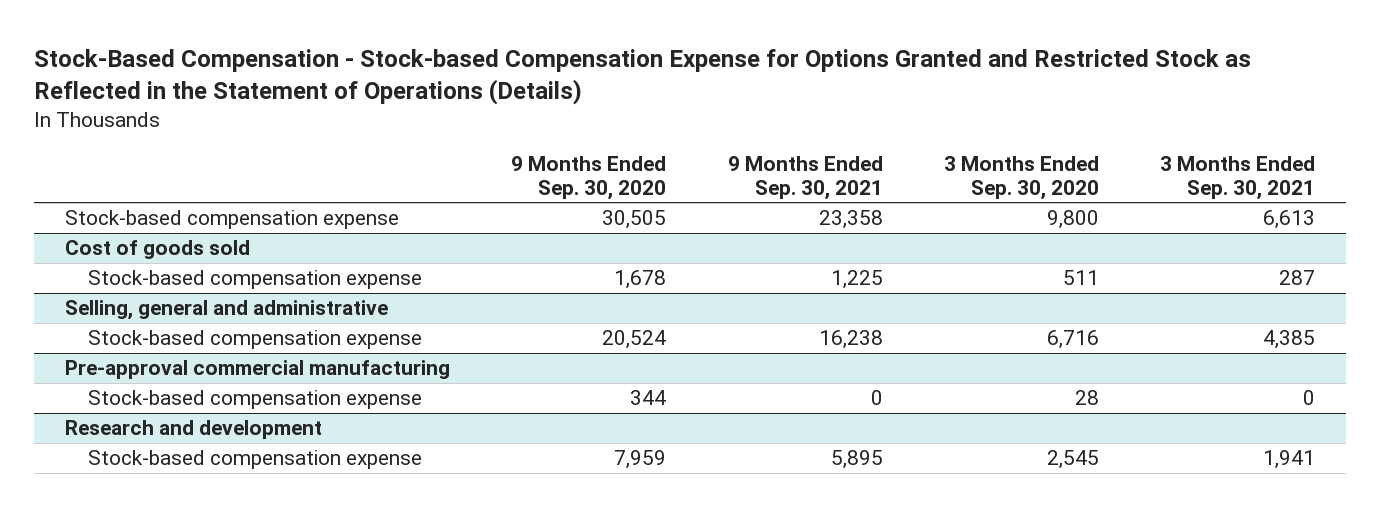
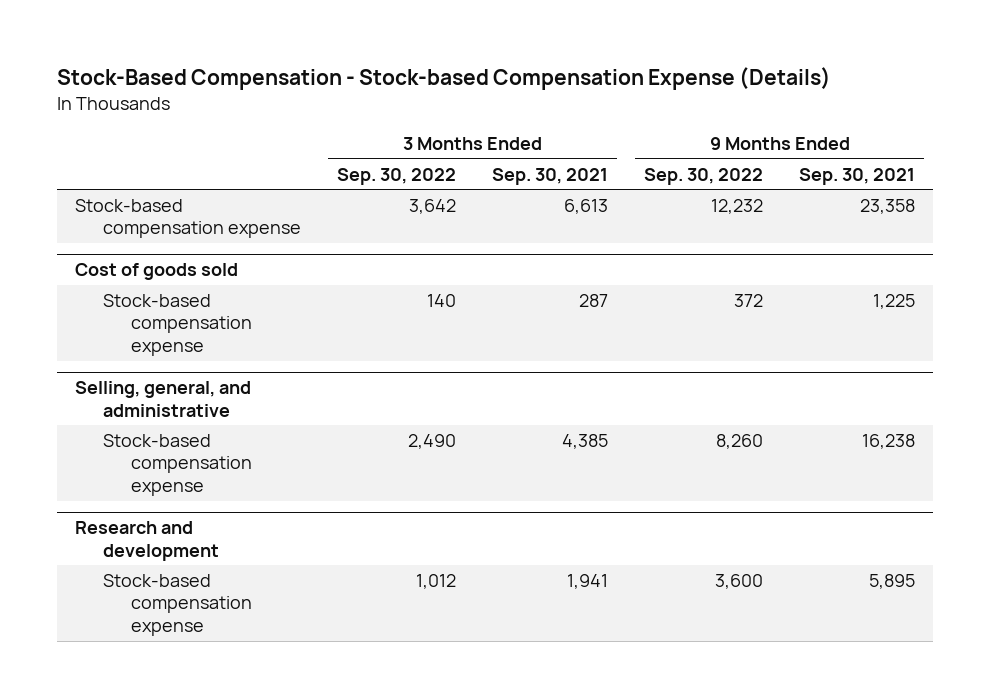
[34,48,1252,106] Stock-Based Compensation - Stock-based Compensation Expense for Options Granted and Restricted Stock as Reflected in the Statement of Operations (Details) -> [57,67,832,91] Stock-Based Compensation - Stock-based Compensation Expense (Details)
[511,155,667,200] 9 Months Ended Sep. 30, 2020 -> none
[943,155,1099,200] 3 Months Ended Sep. 30, 2020 -> none
none -> [337,167,457,185] Sep. 30, 2022
none -> [644,167,764,185] Sep. 30, 2022
[65,300,389,321] Selling, general and administrative -> [75,381,252,417] Selling, general, and administrative
[65,360,451,380] Pre-approval commercial manufacturing -> none
[88,390,423,410] Stock-based compensation expense -> none

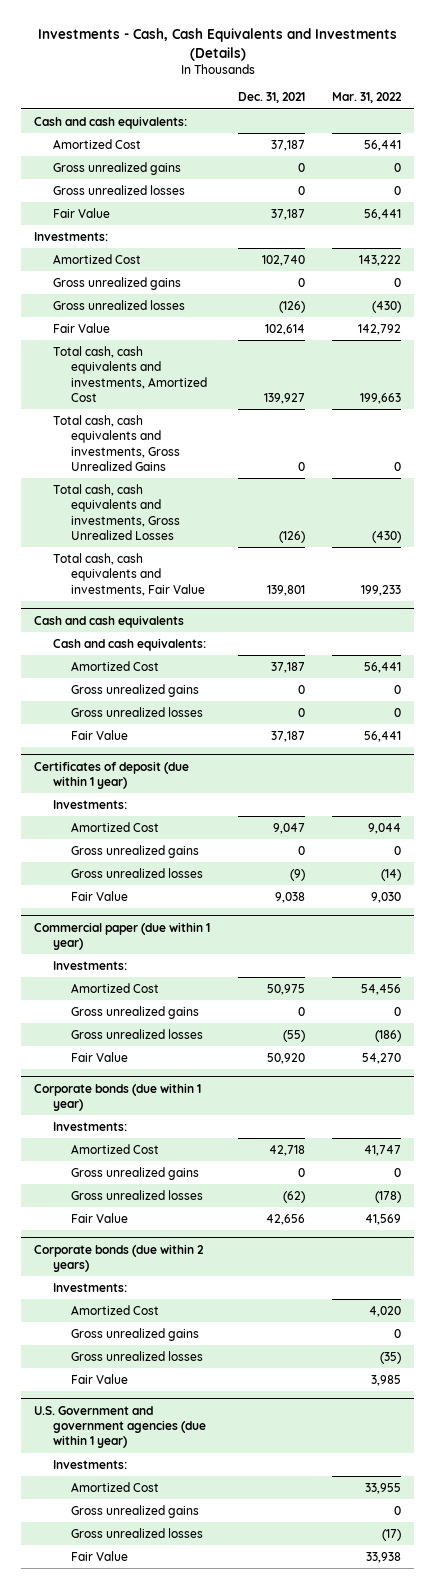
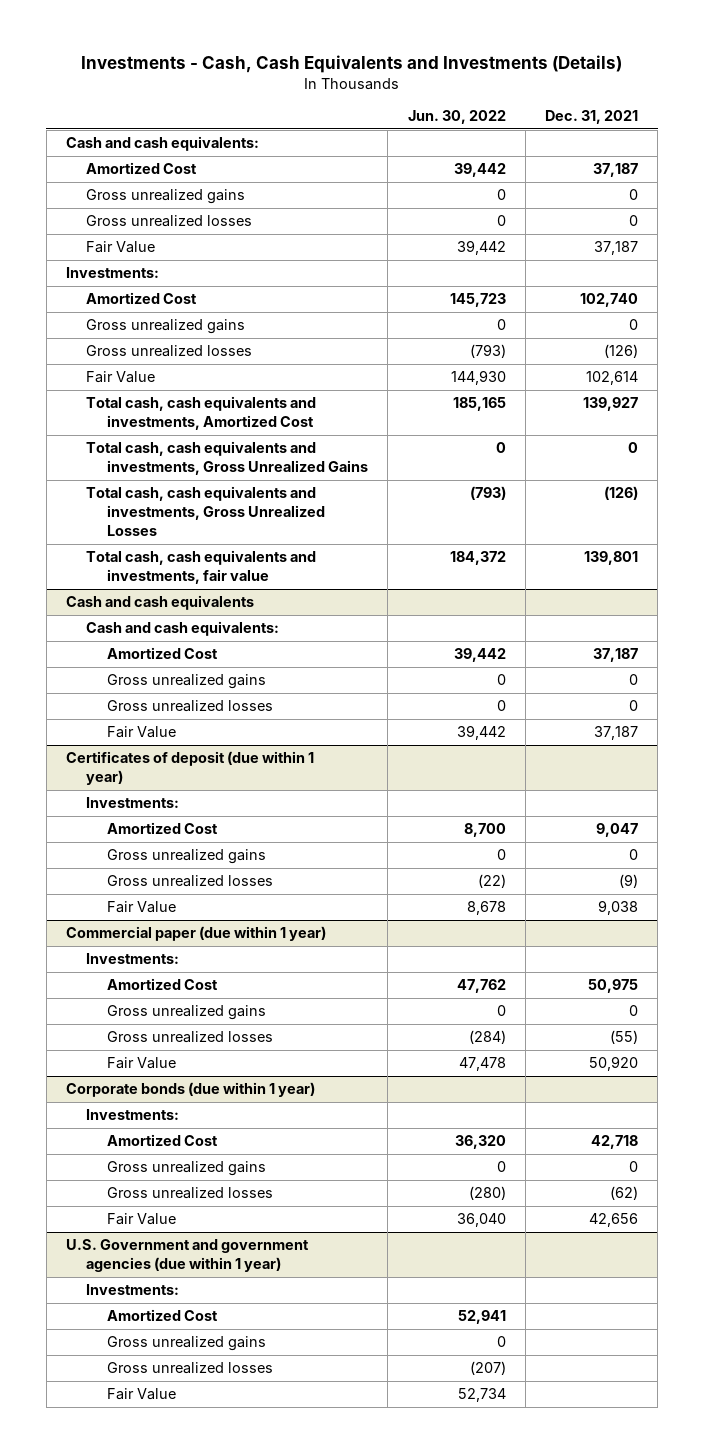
[331,92,402,104] Mar. 31, 2022 -> none
none -> [407,110,506,125] Jun. 30, 2022
[52,552,205,596] Total cash, cash equivalents and investments, Fair Value -> [86,550,317,585] Total cash, cash equivalents and investments, fair value
[34,1243,205,1272] Corporate bonds (due within 2 years) -> none
[52,1282,127,1292] Investments: -> none
[70,1304,159,1315] Amortized Cost -> none
[70,1327,199,1341] Gross unrealized gains -> none
[70,1350,203,1361] Gross unrealized losses -> none
[70,1373,128,1384] Fair Value -> none

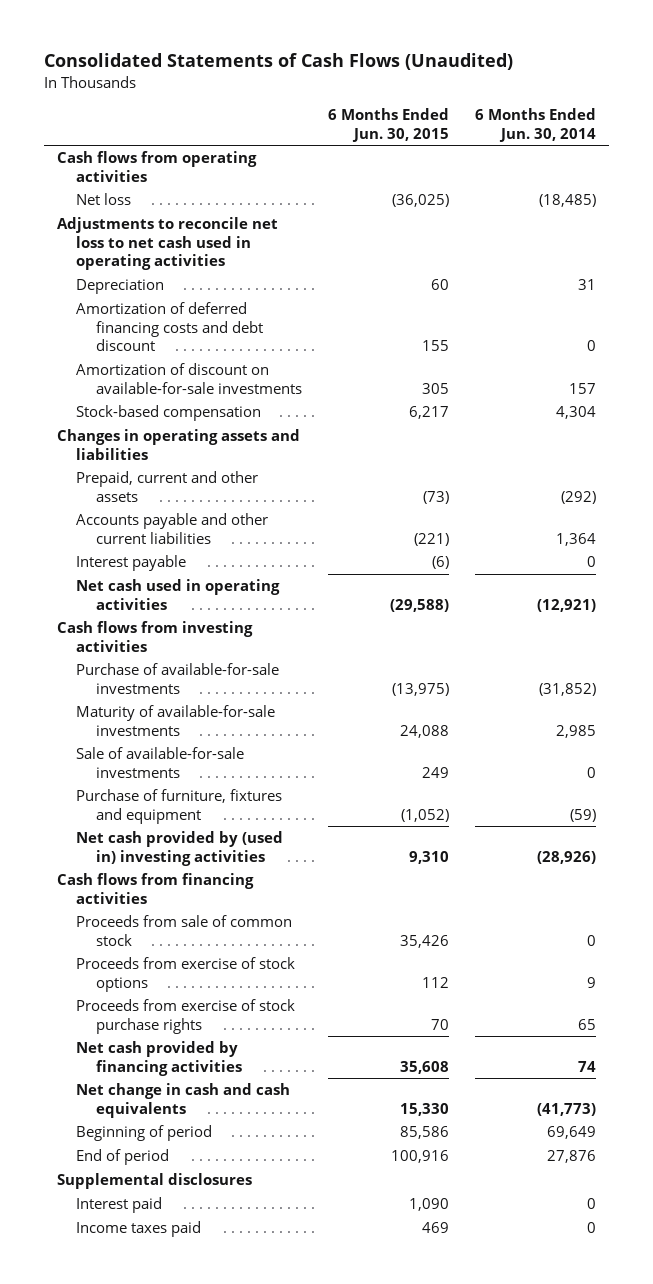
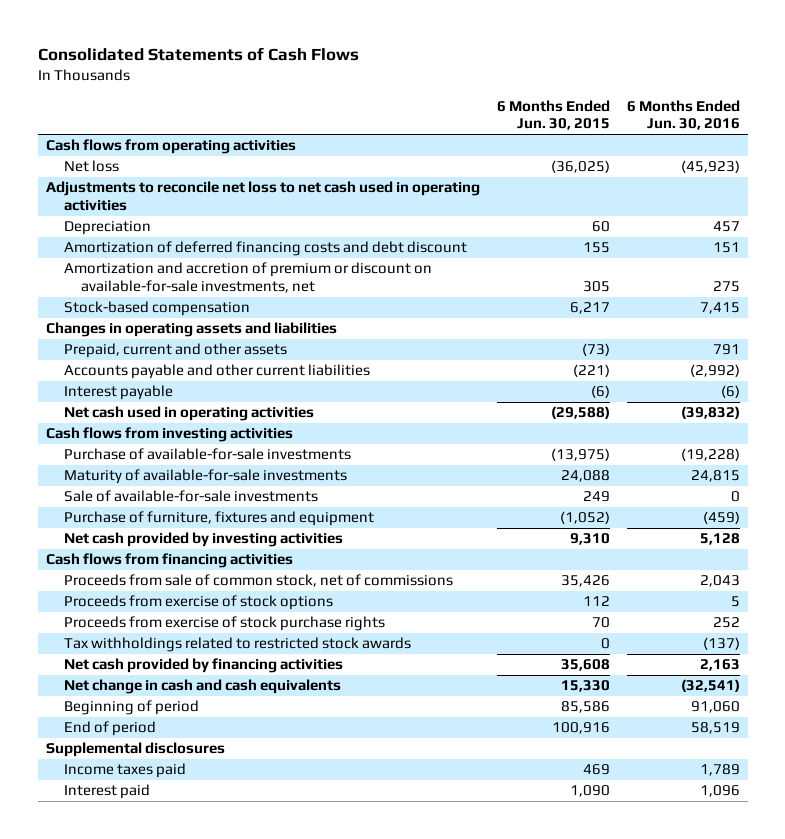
[43,53,513,71] Consolidated Statements of Cash Flows (Unaudited) -> [37,47,359,62] Consolidated Statements of Cash Flows
[474,108,596,142] 6 Months Ended Jun. 30, 2014 -> none
none -> [626,99,740,131] 6 Months Ended Jun. 30, 2016
[76,363,302,394] Amortization of discount on available-for-sale investments -> [63,262,432,293] Amortization and accretion of premium or discount on available-for-sale investments, net
[76,831,284,866] Net cash provided by (used in) investing activities -> [63,532,343,548] Net cash provided by investing activities
[76,915,293,946] Proceeds from sale of common stock -> [63,574,453,588] Proceeds from sale of common stock, net of commissions
none -> [63,637,411,653] Tax withholdings related to restricted stock awards
[76,1197,163,1214] Interest paid -> [63,784,150,800] Interest paid

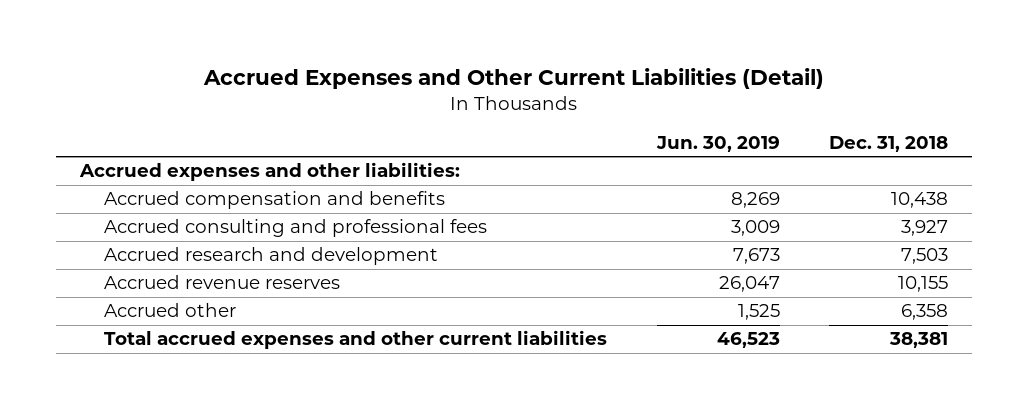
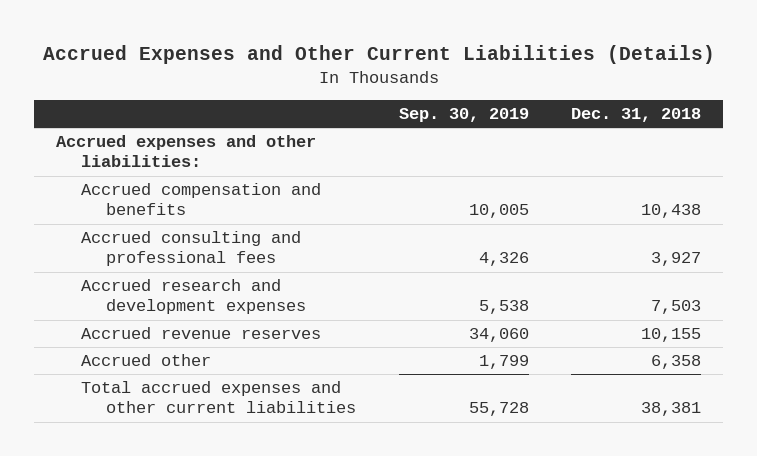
[203,67,825,89] Accrued Expenses and Other Current Liabilities (Detail) -> [42,45,715,65] Accrued Expenses and Other Current Liabilities (Details)
[655,136,780,153] Jun. 30, 2019 -> none
none -> [398,107,529,122] Sep. 30, 2019
[104,247,439,266] Accrued research and development -> [80,279,306,315] Accrued research and development expenses

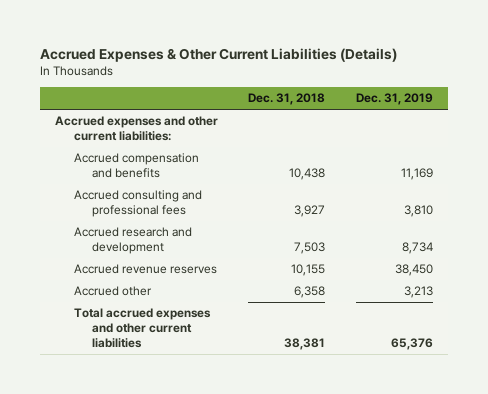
[42,45,715,65] Accrued Expenses and Other Current Liabilities (Details) -> [39,47,397,62] Accrued Expenses & Other Current Liabilities (Details)
[398,107,529,122] Sep. 30, 2019 -> none
none -> [355,93,433,106] Dec. 31, 2019
[55,135,316,168] Accrued expenses and other liabilities: -> [55,116,219,142] Accrued expenses and other current liabilities:
[80,279,306,315] Accrued research and development expenses -> [73,227,192,255] Accrued research and development

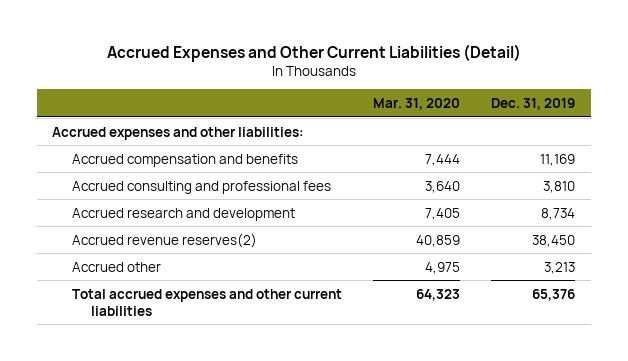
[39,47,397,62] Accrued Expenses & Other Current Liabilities (Details) -> [106,43,521,62] Accrued Expenses and Other Current Liabilities (Detail)
[248,93,326,106] Dec. 31, 2018 -> none
none -> [372,98,460,111] Mar. 31, 2020
[55,116,219,142] Accrued expenses and other current liabilities: -> [52,126,305,140] Accrued expenses and other liabilities:
[73,264,217,275] Accrued revenue reserves -> [71,232,257,248] Accrued revenue reserves(2)

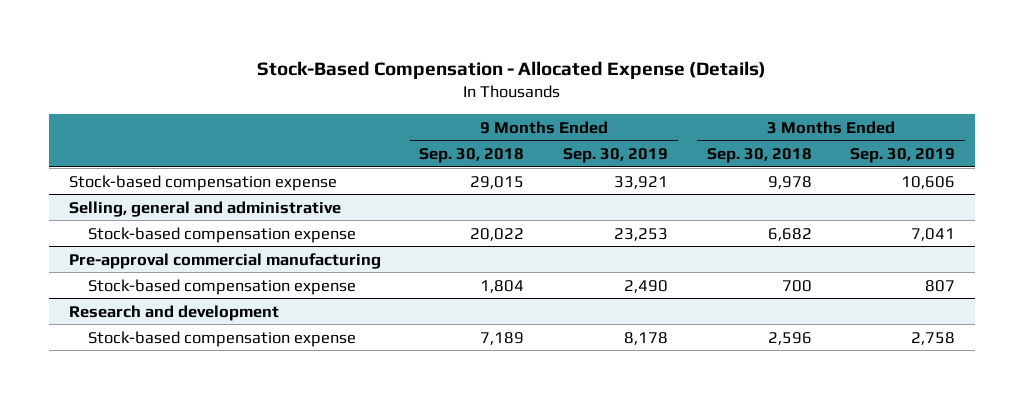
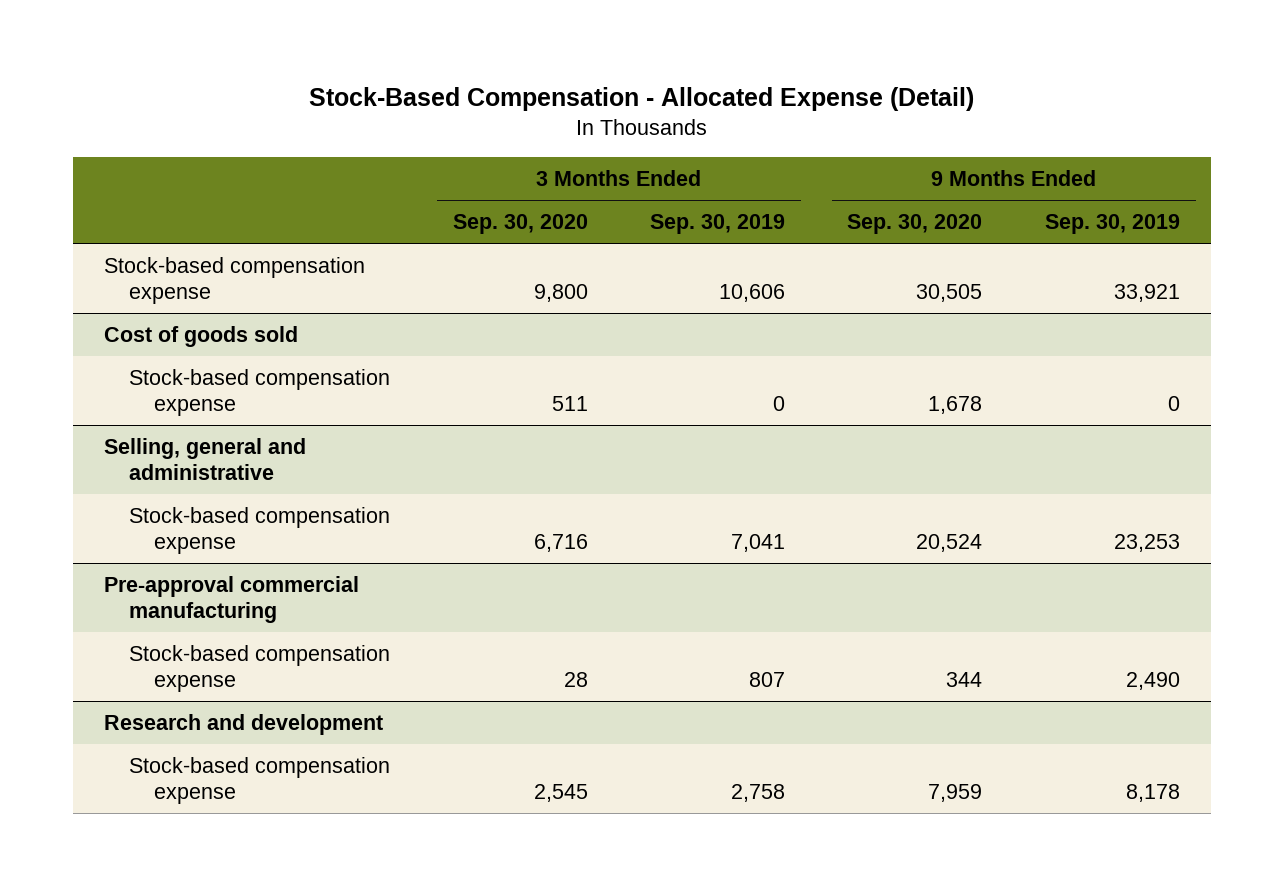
[257,61,767,80] Stock-Based Compensation - Allocated Expense (Details) -> [308,87,974,112] Stock-Based Compensation - Allocated Expense (Detail)
[419,147,525,163] Sep. 30, 2018 -> none
[706,147,812,163] Sep. 30, 2018 -> none
none -> [452,214,588,235] Sep. 30, 2020
none -> [847,214,983,235] Sep. 30, 2020
none -> [103,326,298,348] Cost of goods sold
none -> [129,369,391,417] Stock-based compensation expense

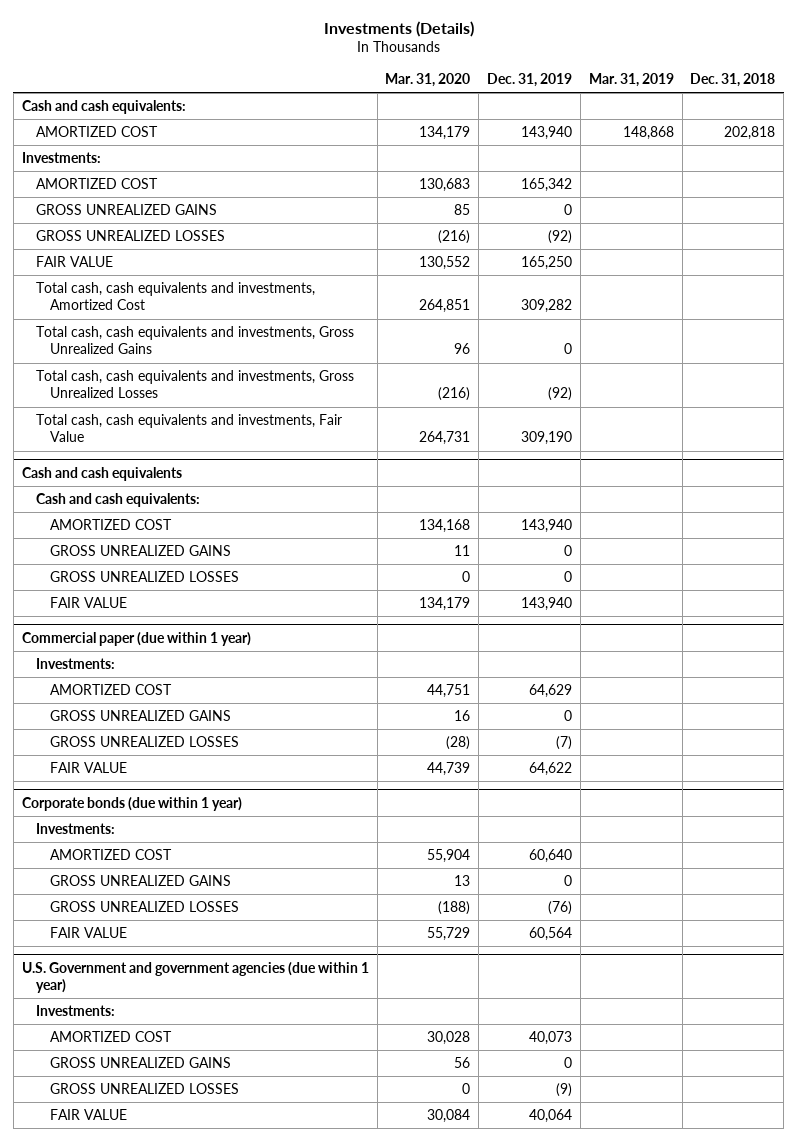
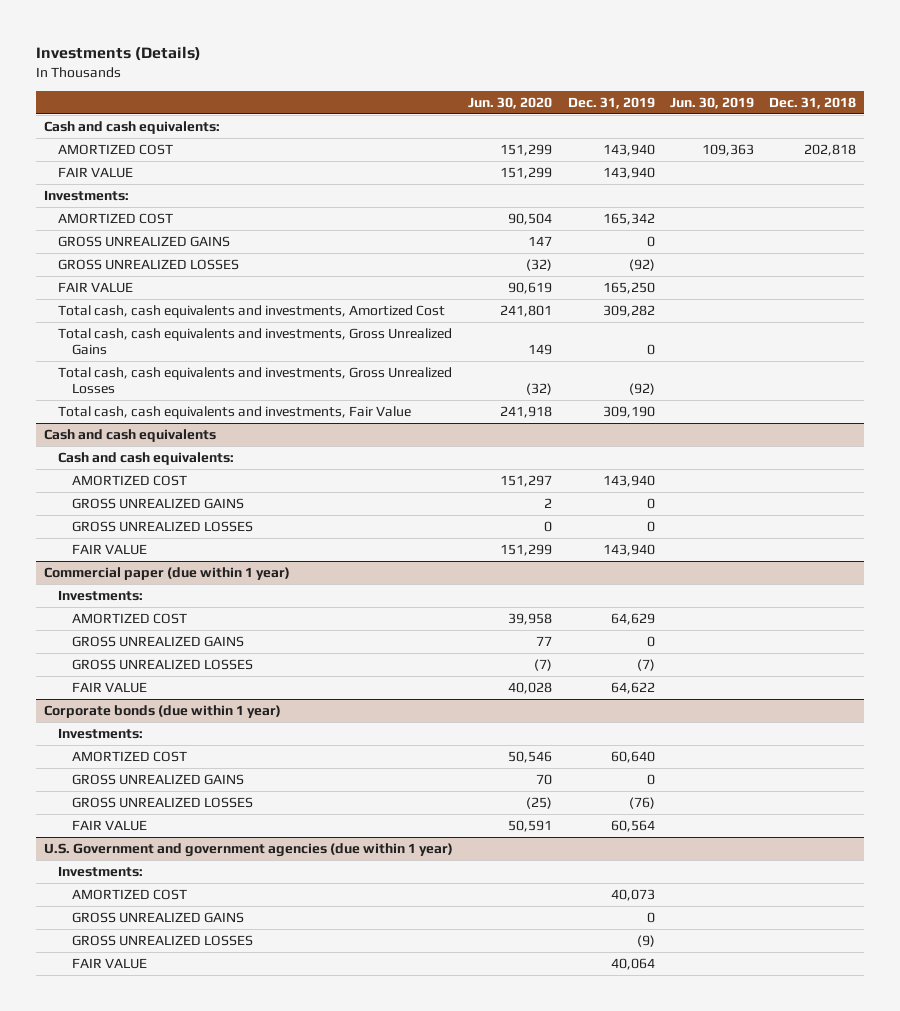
[385,72,471,87] Mar. 31, 2020 -> none
[588,72,674,87] Mar. 31, 2019 -> none
none -> [468,96,553,109] Jun. 30, 2020
none -> [669,96,754,109] Jun. 30, 2019
none -> [57,167,133,179] FAIR VALUE

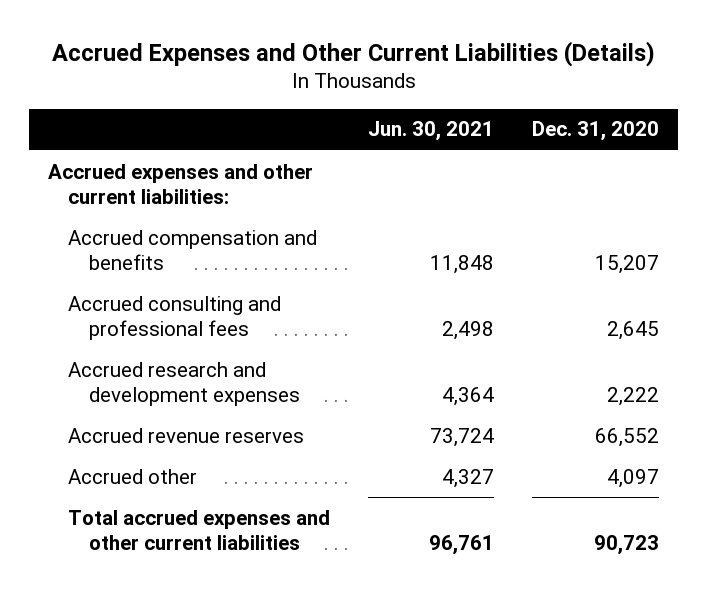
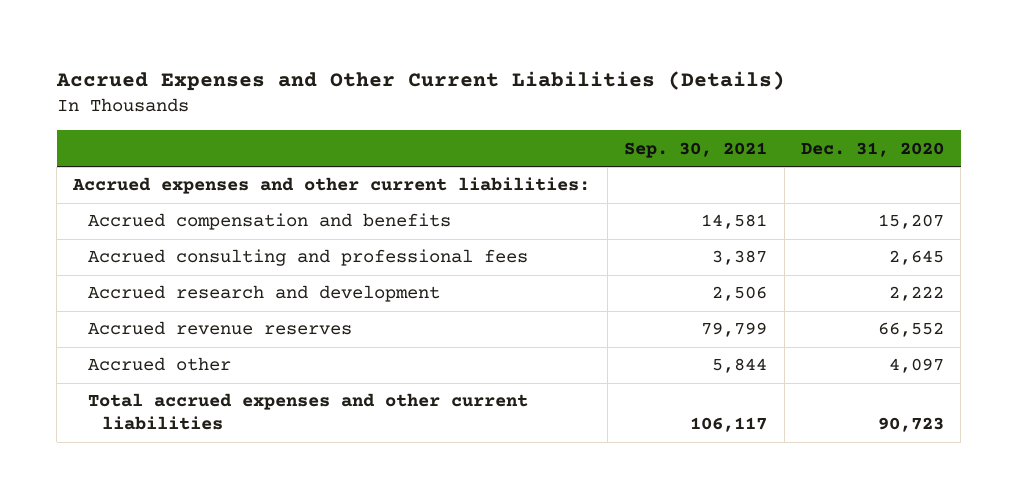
[368,121,495,142] Jun. 30, 2021 -> none
none -> [624,141,768,158] Sep. 30, 2021
[68,361,300,406] Accrued research and development expenses -> [87,285,440,303] Accrued research and development

